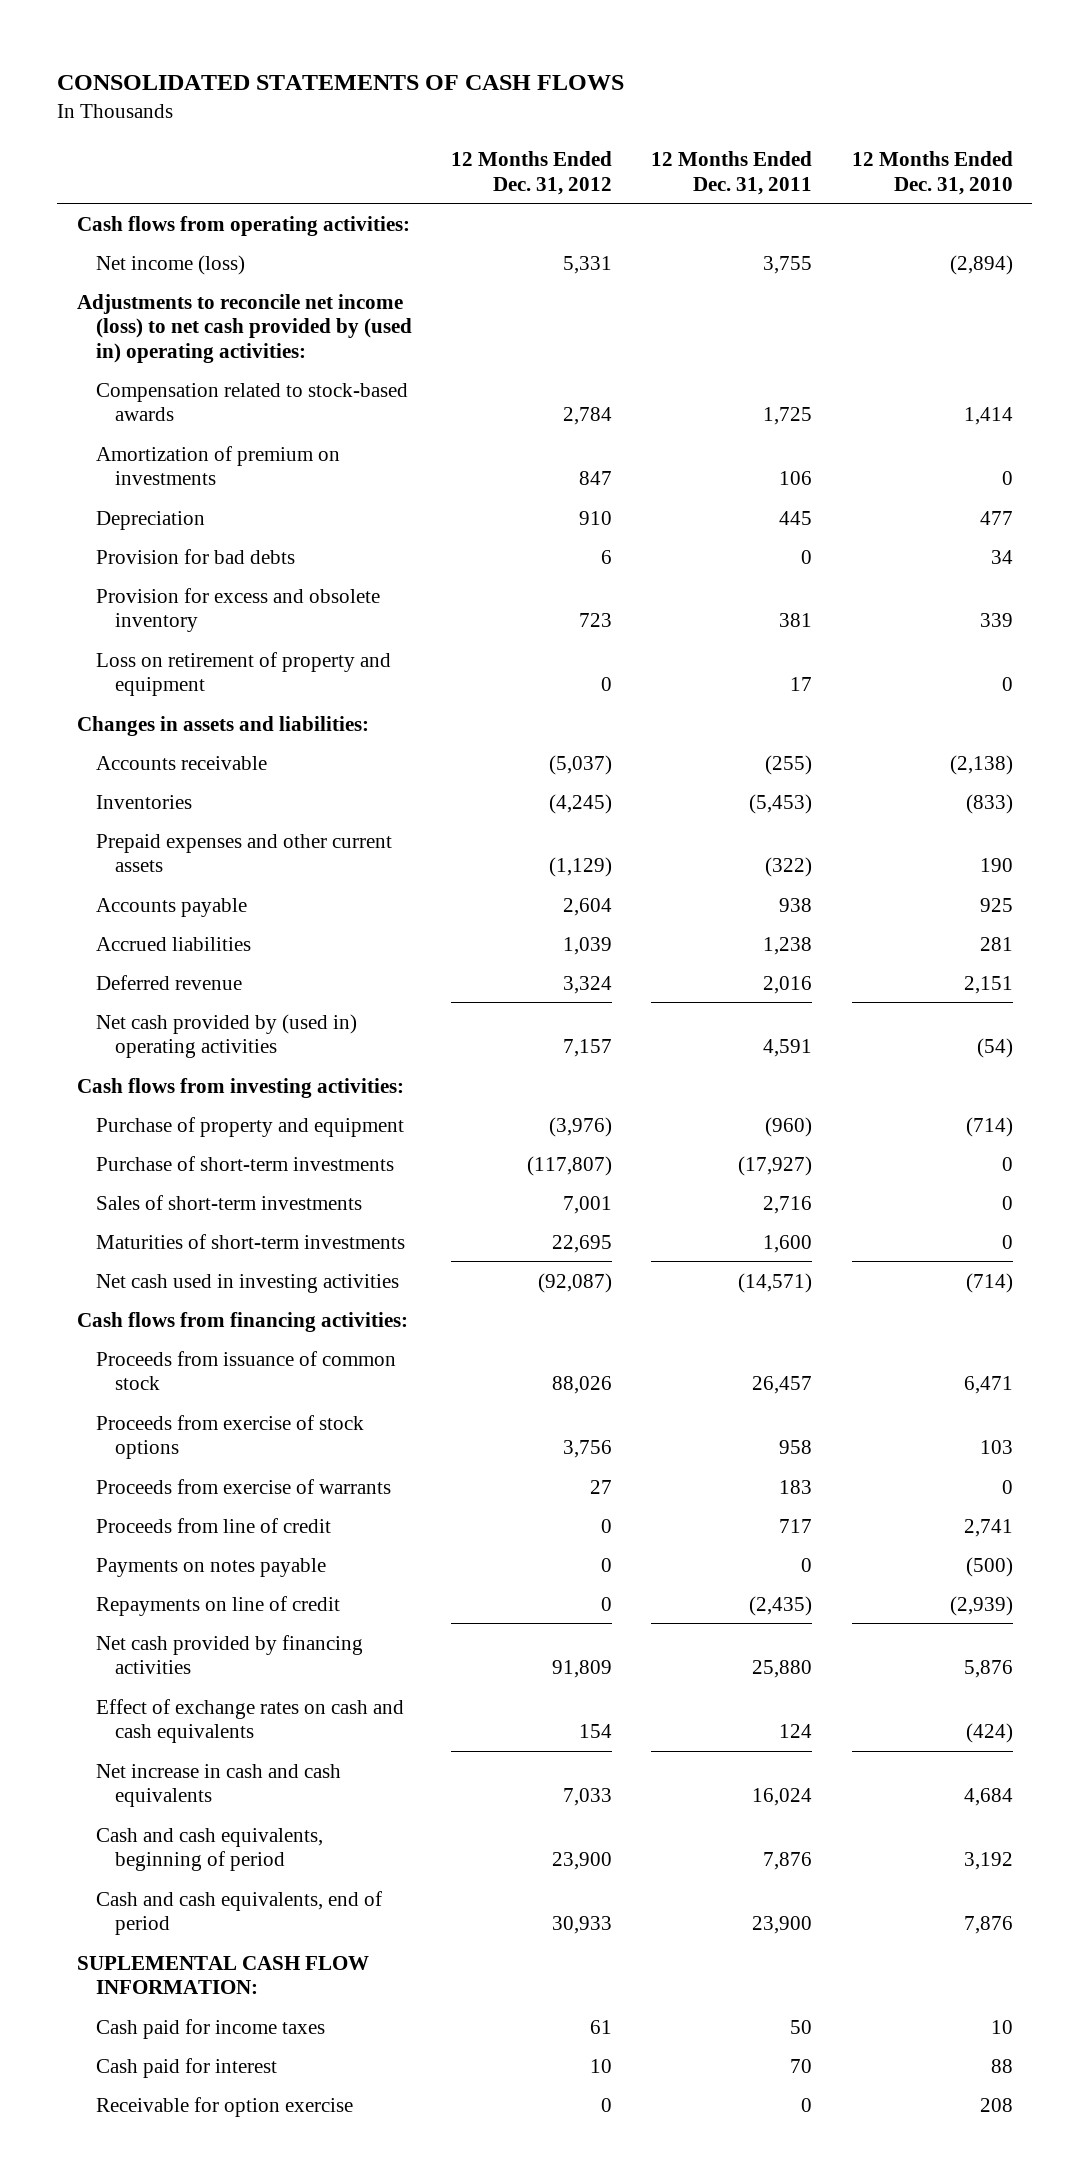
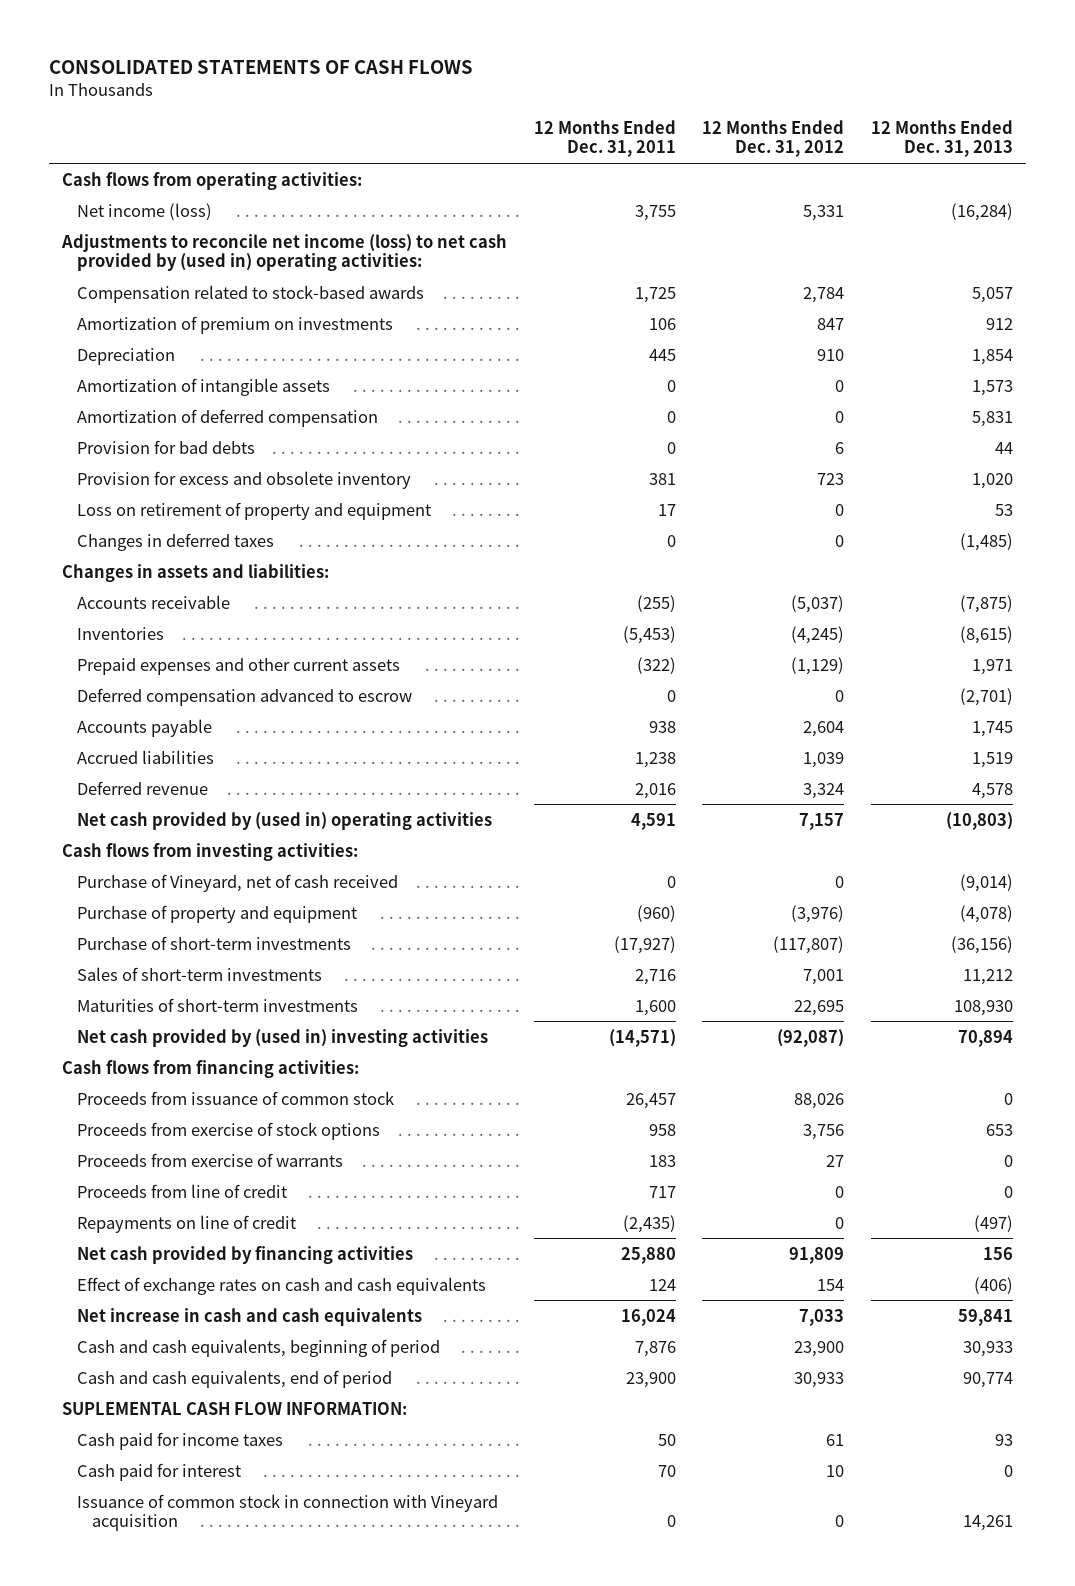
[851,151,1013,195] 12 Months Ended Dec. 31, 2010 -> none
none -> [870,119,1013,158] 12 Months Ended Dec. 31, 2013
none -> [76,377,330,396] Amortization of intangible assets
none -> [76,408,378,427] Amortization of deferred compensation
none -> [76,532,274,551] Changes in deferred taxes
none -> [76,687,412,706] Deferred compensation advanced to escrow
none -> [76,873,398,892] Purchase of Vineyard, net of cash received
[95,1273,399,1293] Net cash used in investing activities -> [76,1028,488,1047] Net cash provided by (used in) investing activities
[95,1557,326,1577] Payments on notes payable -> none
[95,2096,353,2117] Receivable for option exercise -> none
none -> [76,1493,498,1532] Issuance of common stock in connection with Vineyard acquisition

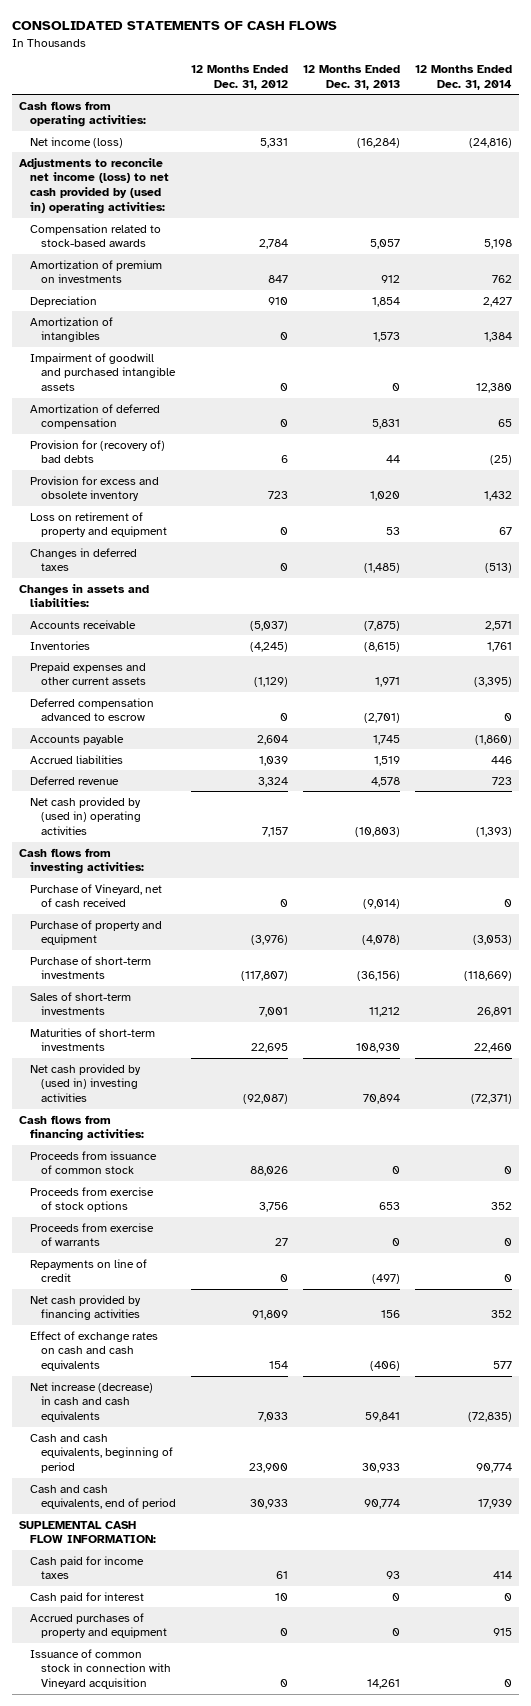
[533,119,676,158] 12 Months Ended Dec. 31, 2011 -> none
none -> [414,65,512,90] 12 Months Ended Dec. 31, 2014
[76,377,330,396] Amortization of intangible assets -> [30,316,114,343] Amortization of intangibles
none -> [30,352,177,392] Impairment of goodwill and purchased intangible assets
[76,439,255,454] Provision for bad debts -> [30,439,166,464] Provision for (recovery of) bad debts
[76,1183,287,1198] Proceeds from line of credit -> none
[76,1307,422,1326] Net increase in cash and cash equivalents -> [30,1381,154,1423] Net increase (decrease) in cash and cash equivalents
none -> [30,1612,168,1639] Accrued purchases of property and equipment

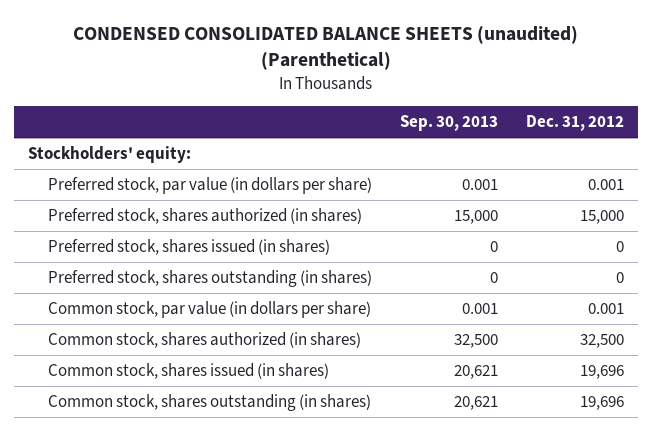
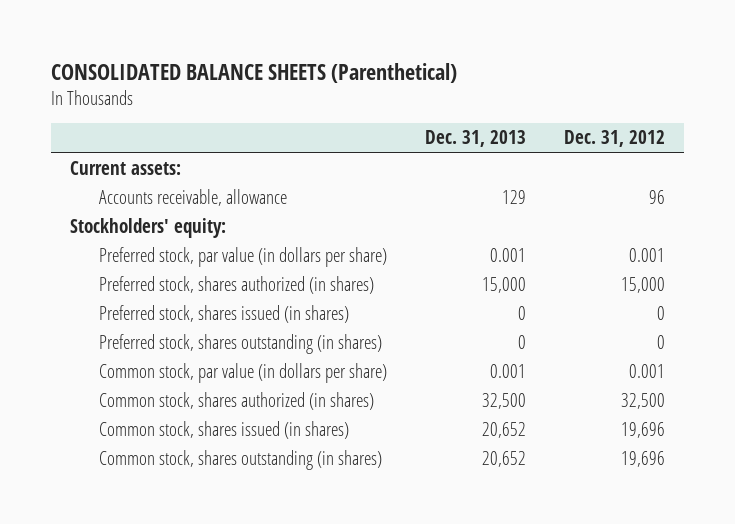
[72,26,578,71] CONDENSED CONSOLIDATED BALANCE SHEETS (unaudited) (Parenthetical) -> [50,62,457,83] CONSOLIDATED BALANCE SHEETS (Parenthetical)
[399,115,498,132] Sep. 30, 2013 -> none
none -> [424,130,526,148] Dec. 31, 2013
none -> [69,161,181,176] Current assets:
none -> [98,189,287,207] Accounts receivable, allowance

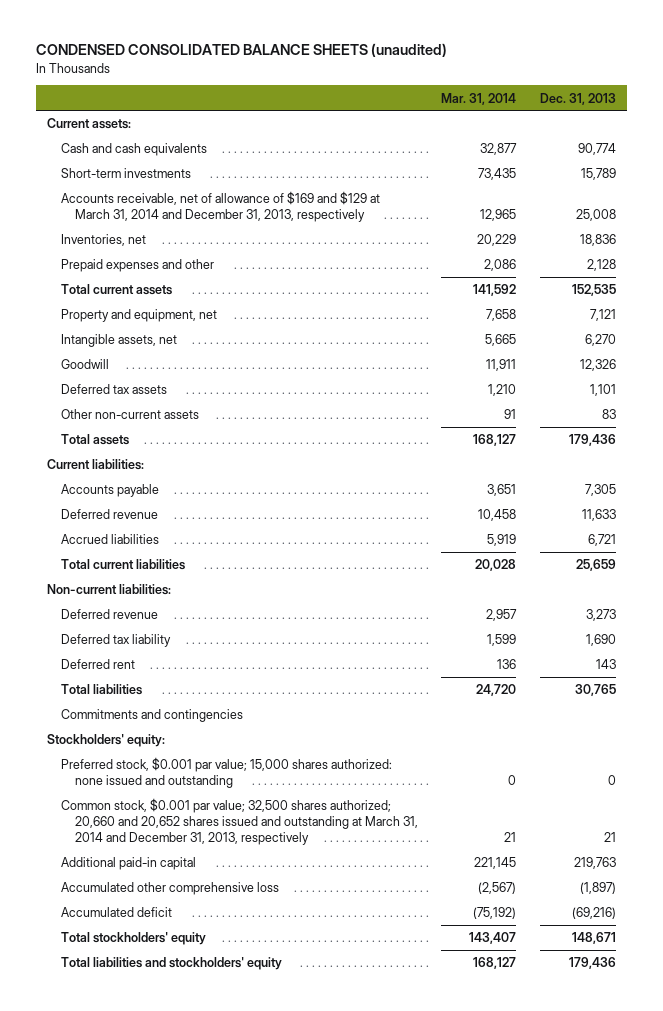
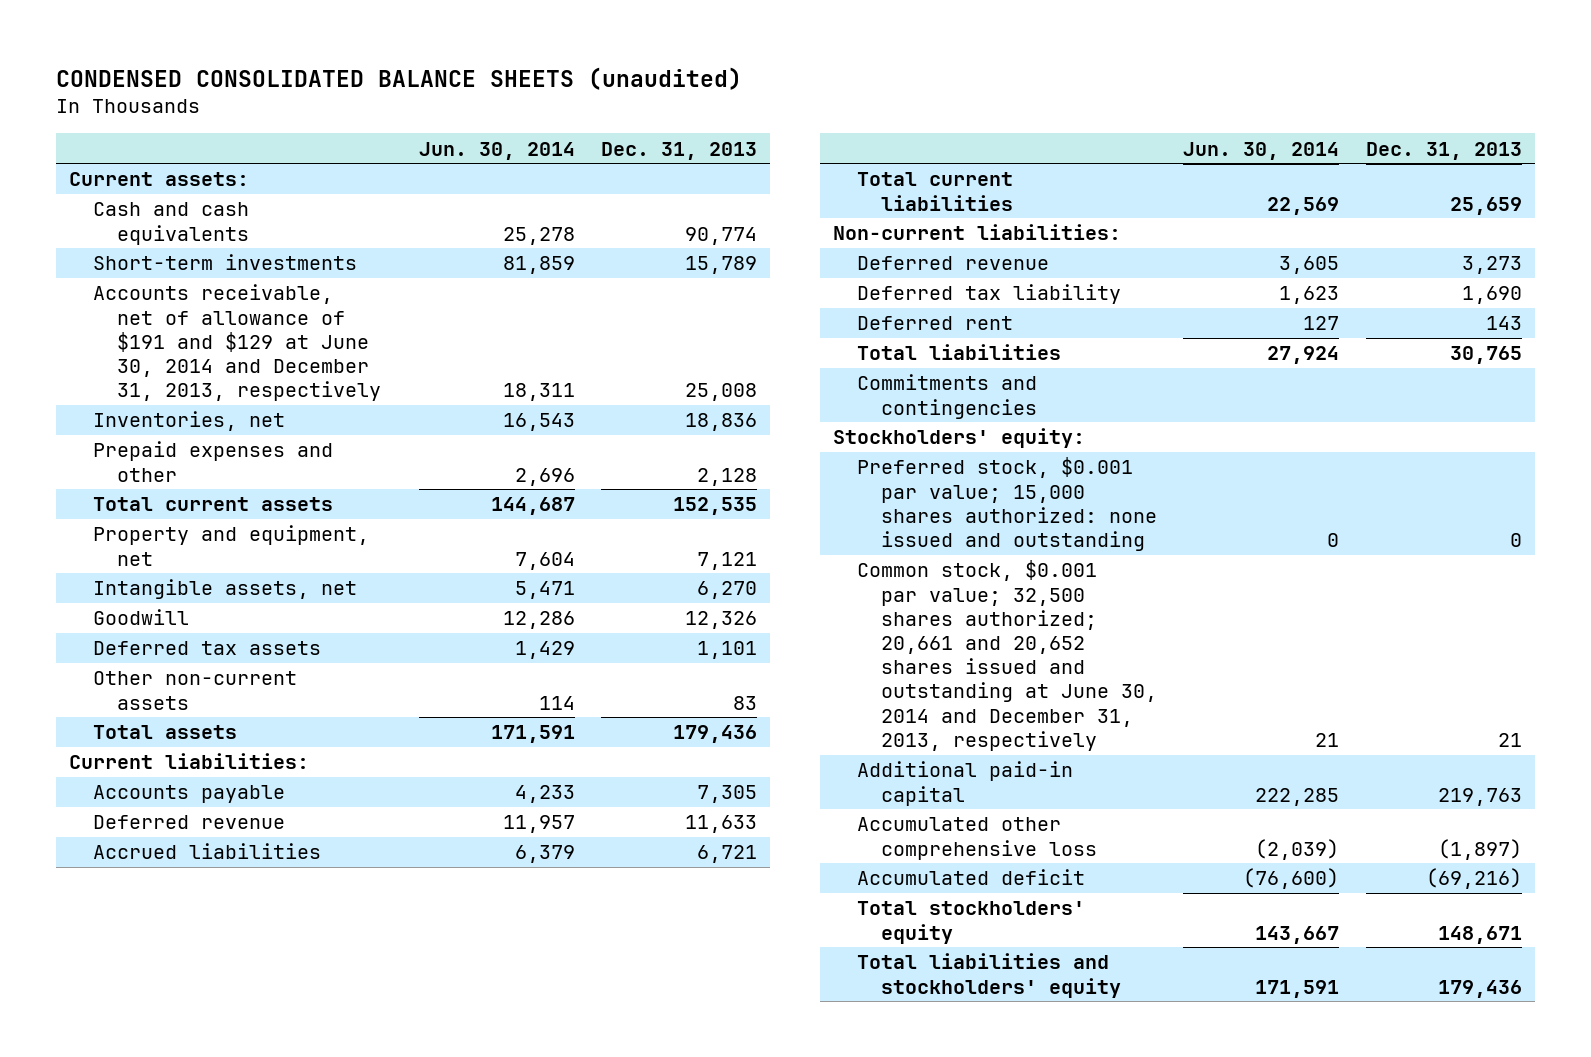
[441,92,517,105] Mar. 31, 2014 -> none
none -> [418,141,575,160] Jun. 30, 2014
[61,191,381,223] Accounts receivable, net of allowance of $169 and $129 at March 31, 2014 and December 31, 2013, respectively -> [92,284,381,402] Accounts receivable, net of allowance of $191 and $129 at June 30, 2014 and December 31, 2013, respectively
[61,798,418,846] Common stock, $0.001 par value; 32,500 shares authorized; 20,660 and 20,652 shares issued and outstanding at March 31, 2014 and December 31, 2013, respectively -> [857,560,1158,751] Common stock, $0.001 par value; 32,500 shares authorized; 20,661 and 20,652 shares issued and outstanding at June 30, 2014 and December 31, 2013, respectively

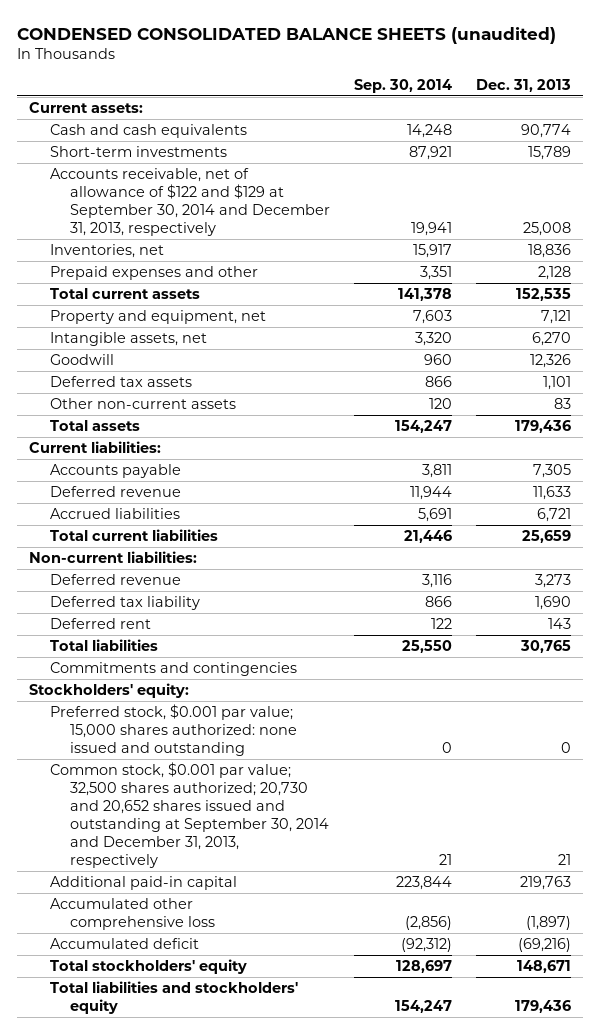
[418,141,575,160] Jun. 30, 2014 -> none
none -> [354,78,453,93] Sep. 30, 2014
[92,284,381,402] Accounts receivable, net of allowance of $191 and $129 at June 30, 2014 and December 31, 2013, respectively -> [49,168,331,237] Accounts receivable, net of allowance of $122 and $129 at September 30, 2014 and December 31, 2013, respectively
[857,560,1158,751] Common stock, $0.001 par value; 32,500 shares authorized; 20,661 and 20,652 shares issued and outstanding at June 30, 2014 and December 31, 2013, respectively -> [49,762,330,869] Common stock, $0.001 par value; 32,500 shares authorized; 20,730 and 20,652 shares issued and outstanding at September 30, 2014 and December 31, 2013, respectively

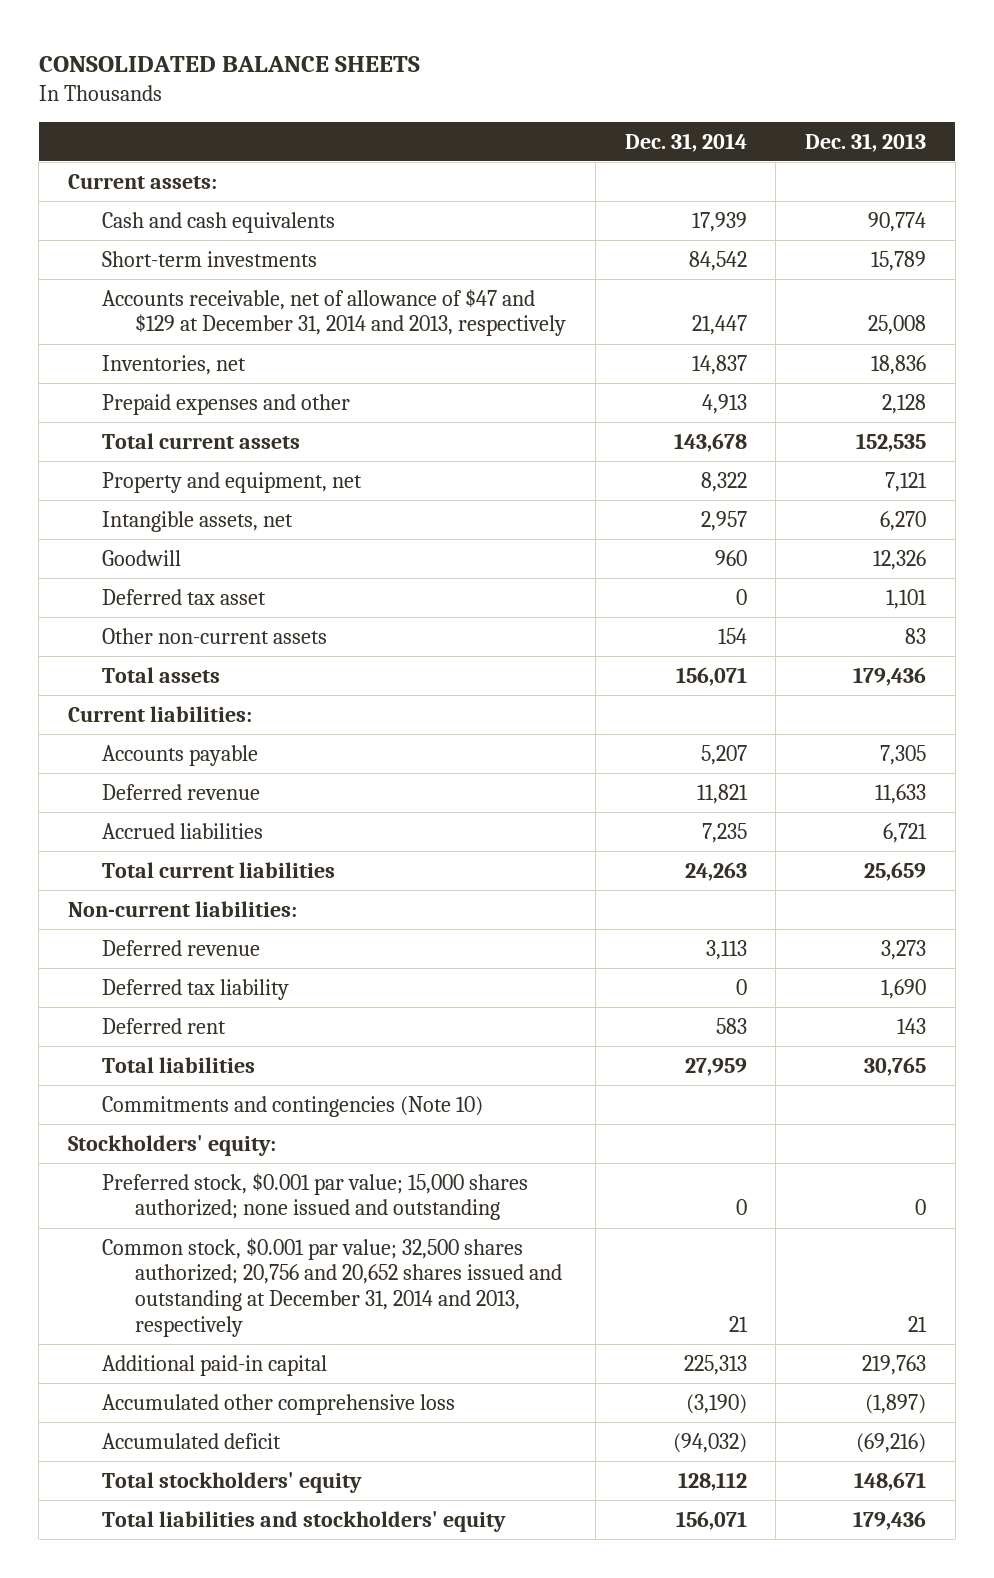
[17,26,557,44] CONDENSED CONSOLIDATED BALANCE SHEETS (unaudited) -> [38,55,420,72] CONSOLIDATED BALANCE SHEETS
[354,78,453,93] Sep. 30, 2014 -> none
none -> [624,132,747,152] Dec. 31, 2014
[49,168,331,237] Accounts receivable, net of allowance of $122 and $129 at September 30, 2014 and December 31, 2013, respectively -> [101,288,567,337] Accounts receivable, net of allowance of $47 and $129 at December 31, 2014 and 2013, respectively
[49,376,192,388] Deferred tax assets -> [101,588,266,605] Deferred tax asset
[49,662,297,677] Commitments and contingencies -> [101,1095,483,1117] Commitments and contingencies (Note 10)
[49,704,298,757] Preferred stock, $0.001 par value; 15,000 shares authorized: none issued and outstanding -> [101,1172,528,1221] Preferred stock, $0.001 par value; 15,000 shares authorized; none issued and outstanding
[49,762,330,869] Common stock, $0.001 par value; 32,500 shares authorized; 20,730 and 20,652 shares issued and outstanding at September 30, 2014 and December 31, 2013, respectively -> [101,1237,563,1337] Common stock, $0.001 par value; 32,500 shares authorized; 20,756 and 20,652 shares issued and outstanding at December 31, 2014 and 2013, respectively

